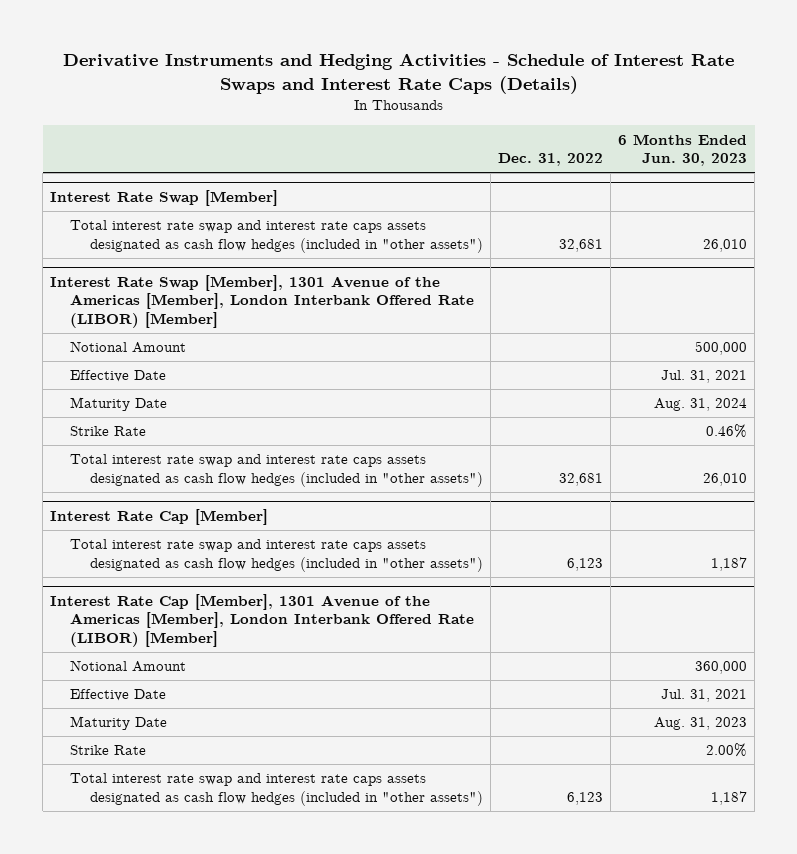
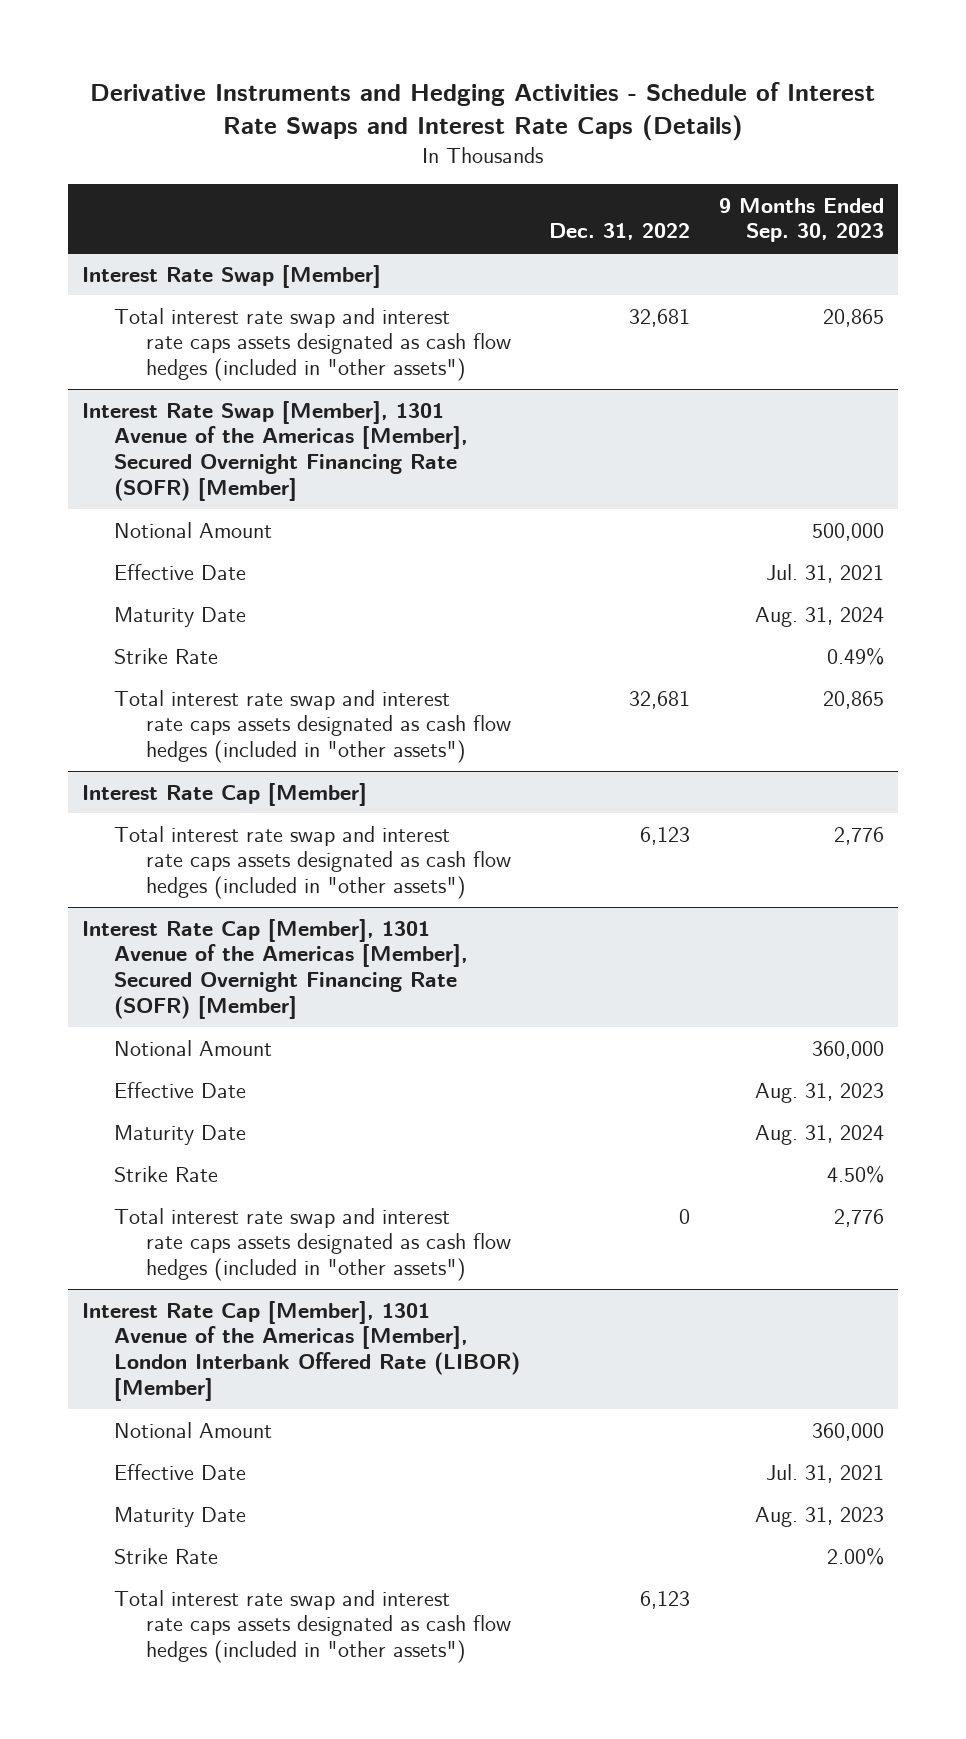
[617,133,747,167] 6 Months Ended Jun. 30, 2023 -> none
none -> [718,197,884,243] 9 Months Ended Sep. 30, 2023
[50,274,475,329] Interest Rate Swap [Member], 1301 Avenue of the Americas [Member], London Interbank Offered Rate (LIBOR) [Member] -> [82,400,469,502] Interest Rate Swap [Member], 1301 Avenue of the Americas [Member], Secured Overnight Financing Rate (SOFR) [Member]
none -> [82,918,469,1020] Interest Rate Cap [Member], 1301 Avenue of the Americas [Member], Secured Overnight Financing Rate (SOFR) [Member]
none -> [114,1039,273,1056] Notional Amount
none -> [114,1081,247,1098] Effective Date
none -> [114,1124,247,1145] Maturity Date
none -> [114,1165,219,1182] Strike Rate
none -> [114,1207,511,1282] Total interest rate swap and interest rate caps assets designated as cash flow hedges (included in "other assets")

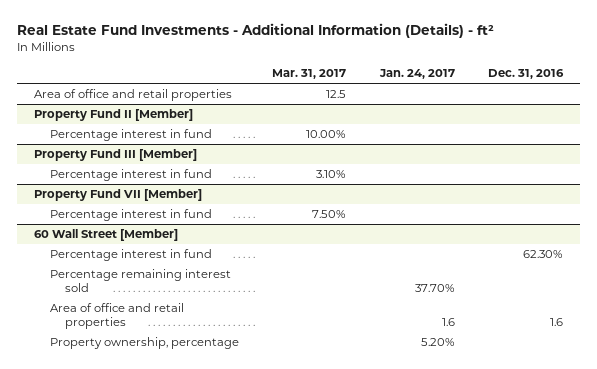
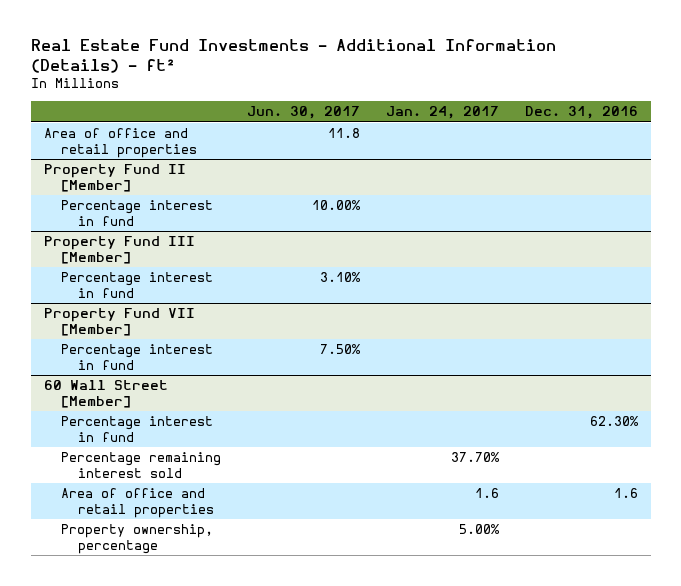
[272,69,347,80] Mar. 31, 2017 -> none
none -> [246,106,360,120] Jun. 30, 2017
[420,338,455,347] 5.20% -> [458,524,500,535] 5.00%

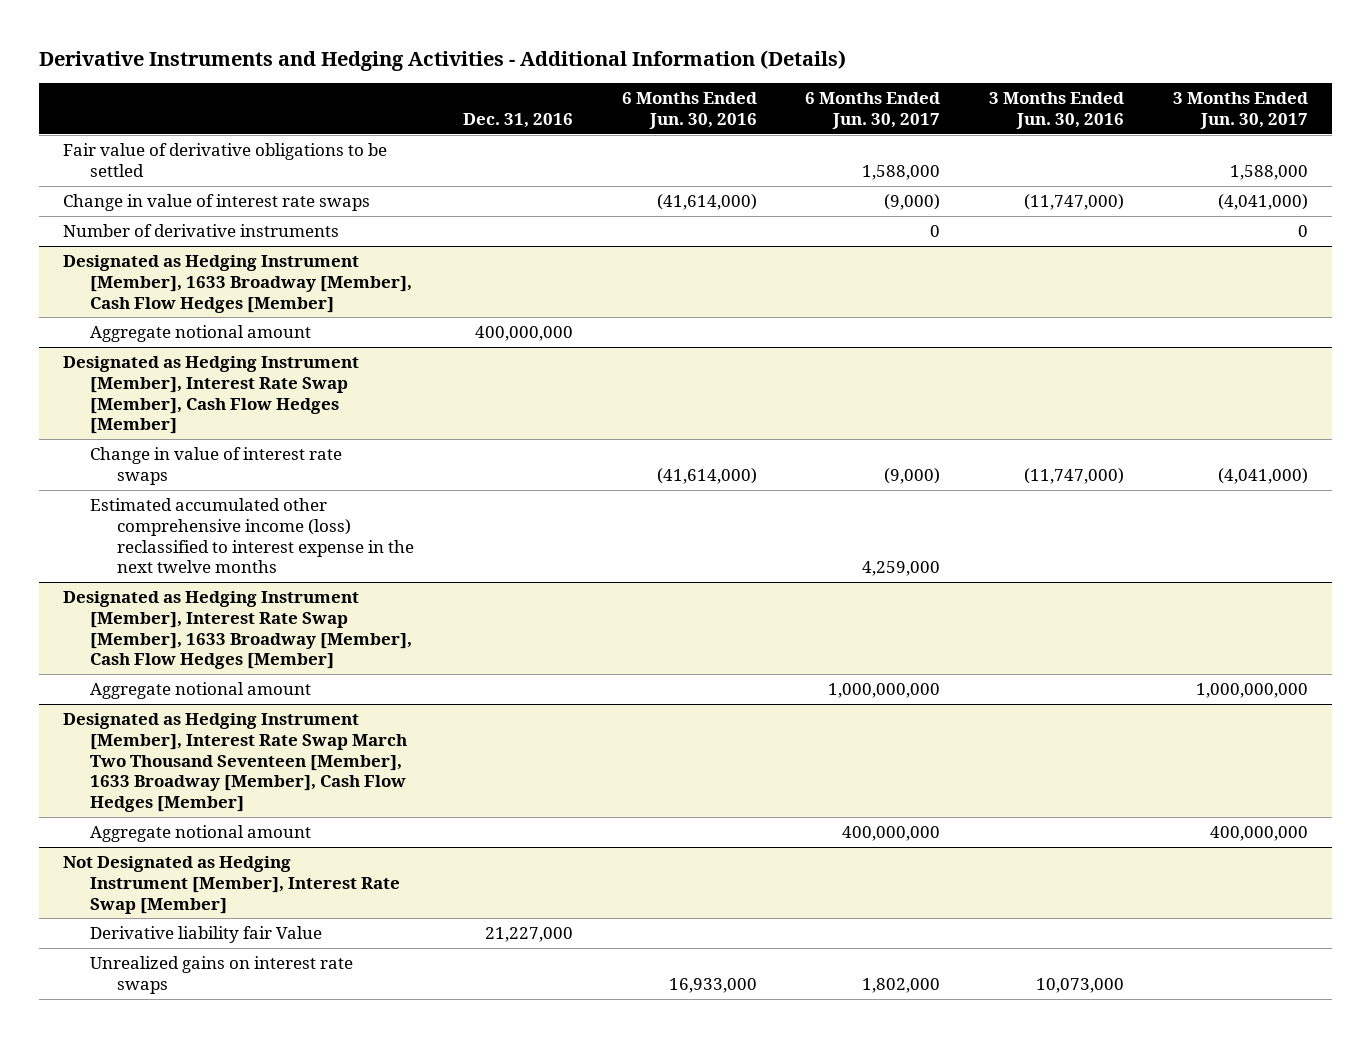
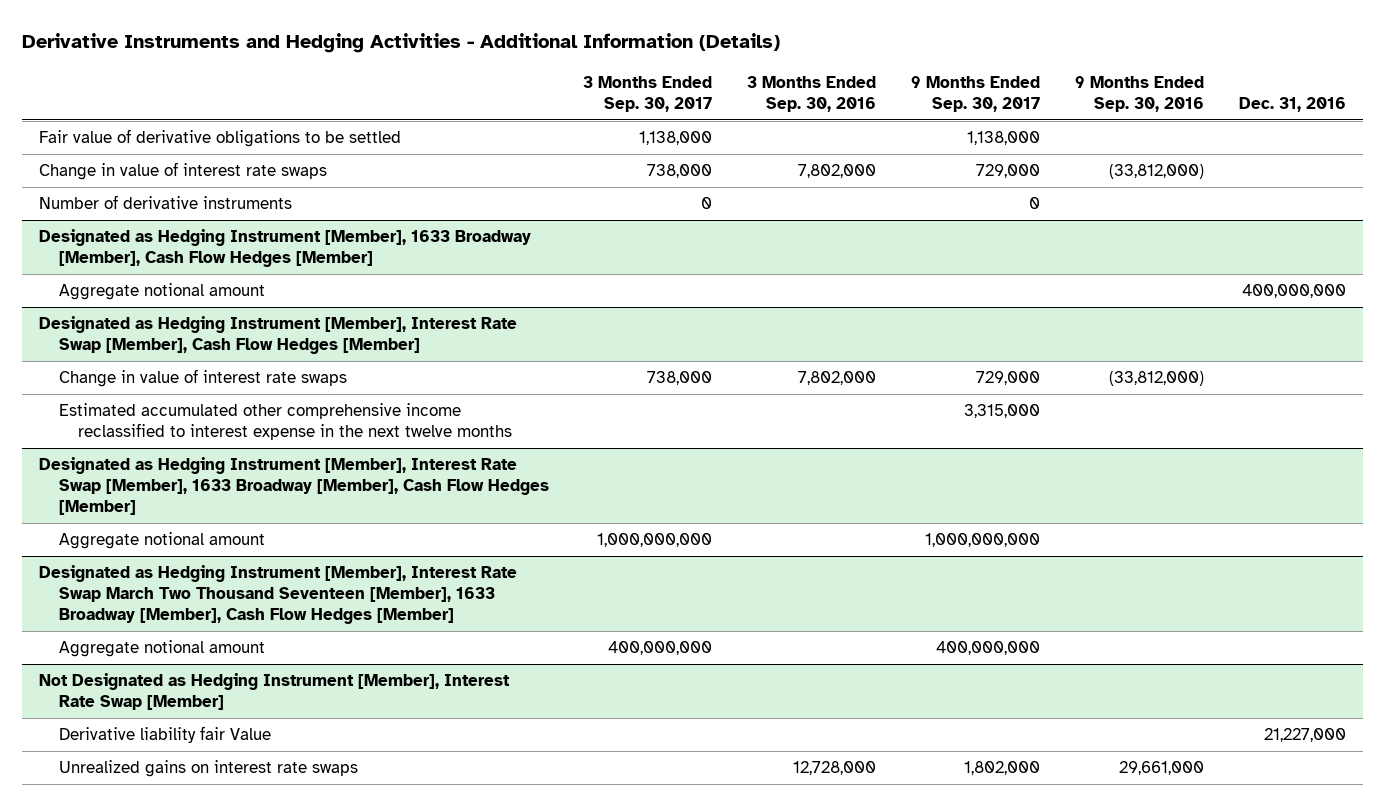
[621,92,757,129] 6 Months Ended Jun. 30, 2016 -> none
[805,92,941,129] 6 Months Ended Jun. 30, 2017 -> none
[989,92,1125,129] 3 Months Ended Jun. 30, 2016 -> none
[1172,92,1308,129] 3 Months Ended Jun. 30, 2017 -> none
none -> [583,75,713,112] 3 Months Ended Sep. 30, 2017
none -> [747,75,877,112] 3 Months Ended Sep. 30, 2016
none -> [911,75,1041,112] 9 Months Ended Sep. 30, 2017
none -> [1075,75,1205,112] 9 Months Ended Sep. 30, 2016
[90,498,415,574] Estimated accumulated other comprehensive income (loss) reclassified to interest expense in the next twelve months -> [58,403,512,441] Estimated accumulated other comprehensive income reclassified to interest expense in the next twelve months

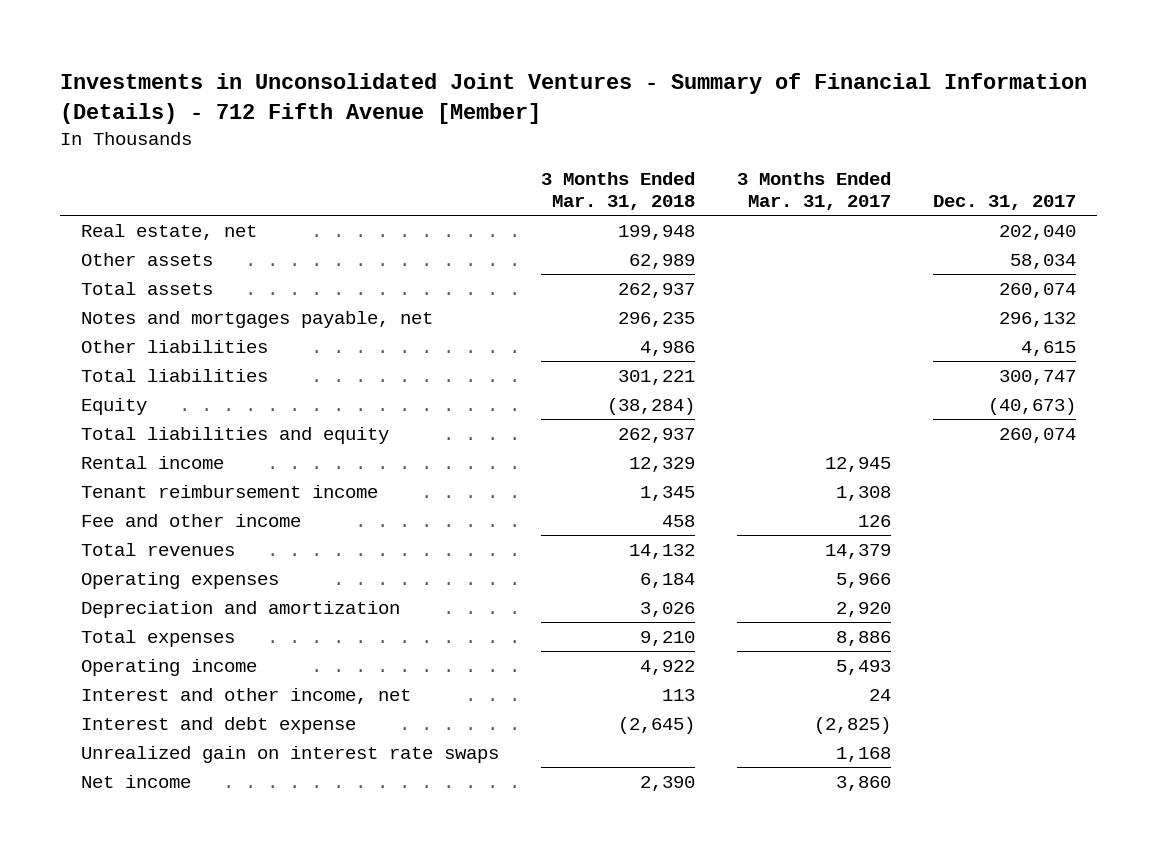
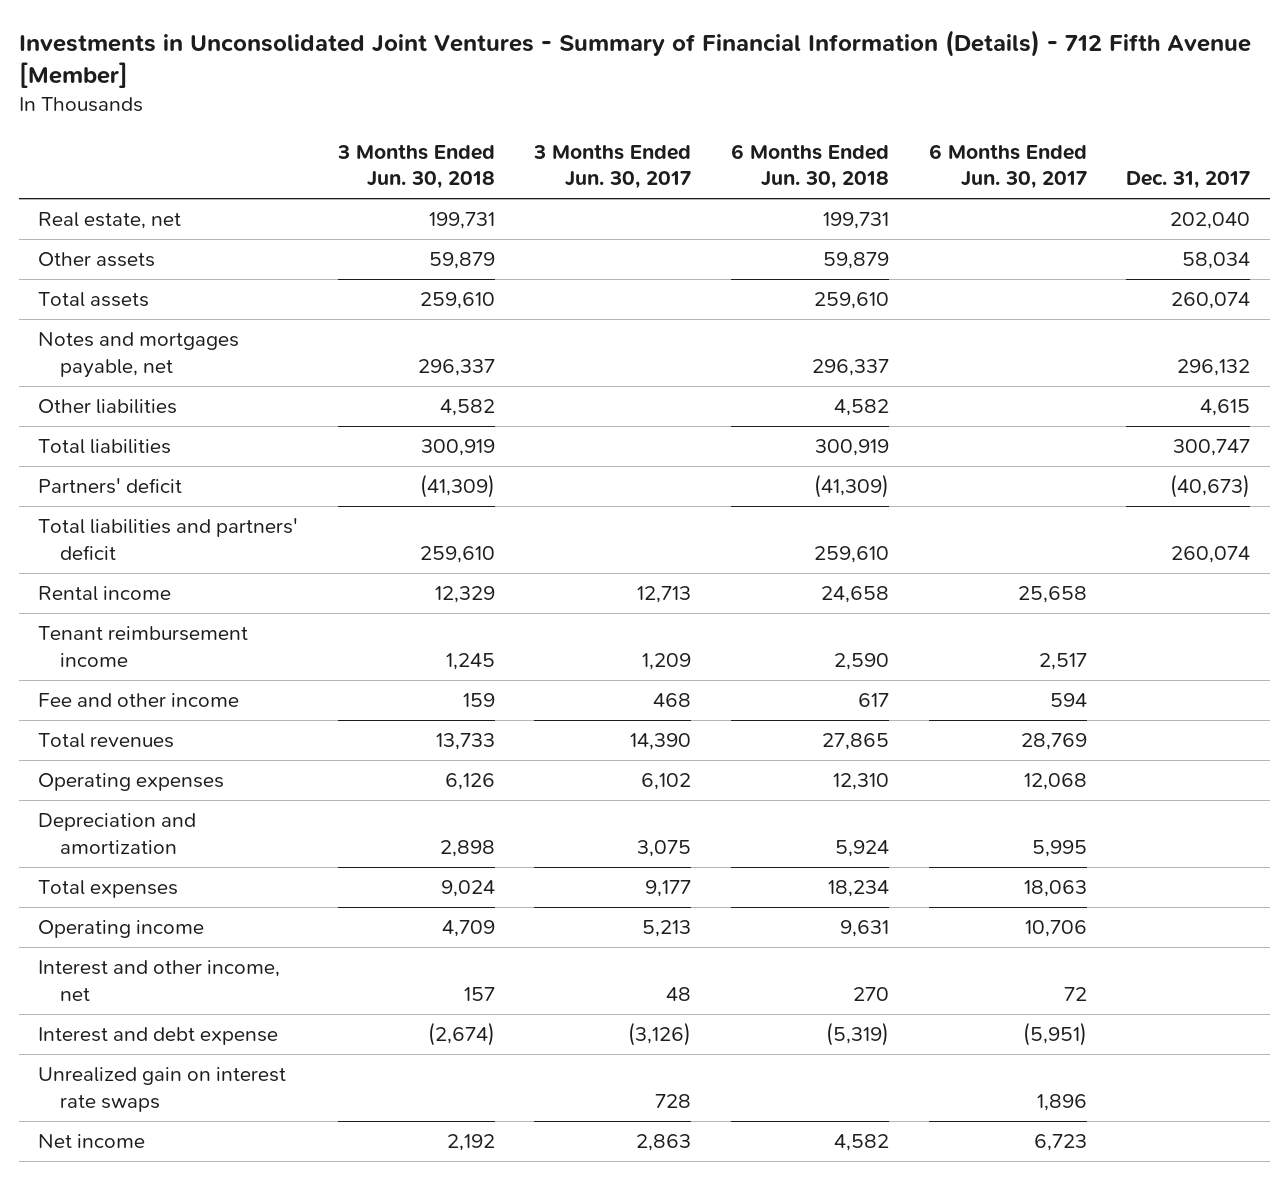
[540,171,695,211] 3 Months Ended Mar. 31, 2018 -> none
[736,171,891,211] 3 Months Ended Mar. 31, 2017 -> none
none -> [336,144,495,190] 3 Months Ended Jun. 30, 2018
none -> [533,144,692,190] 3 Months Ended Jun. 30, 2017
none -> [730,144,889,190] 6 Months Ended Jun. 30, 2018
none -> [928,144,1087,190] 6 Months Ended Jun. 30, 2017
[80,397,147,415] Equity -> [38,478,183,495] Partners' deficit
[80,426,389,444] Total liabilities and equity -> [38,518,299,560] Total liabilities and partners' deficit

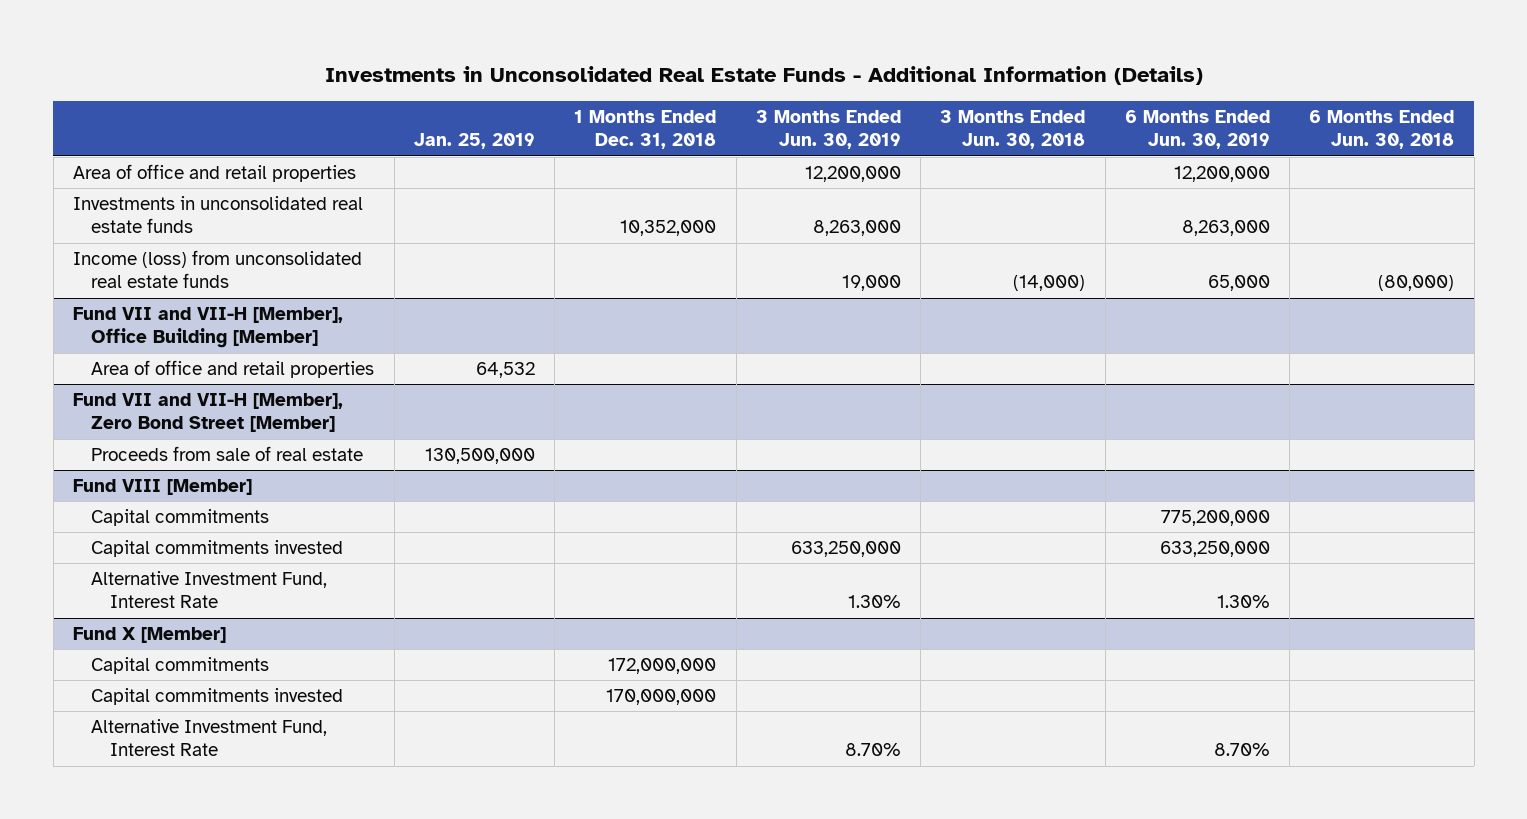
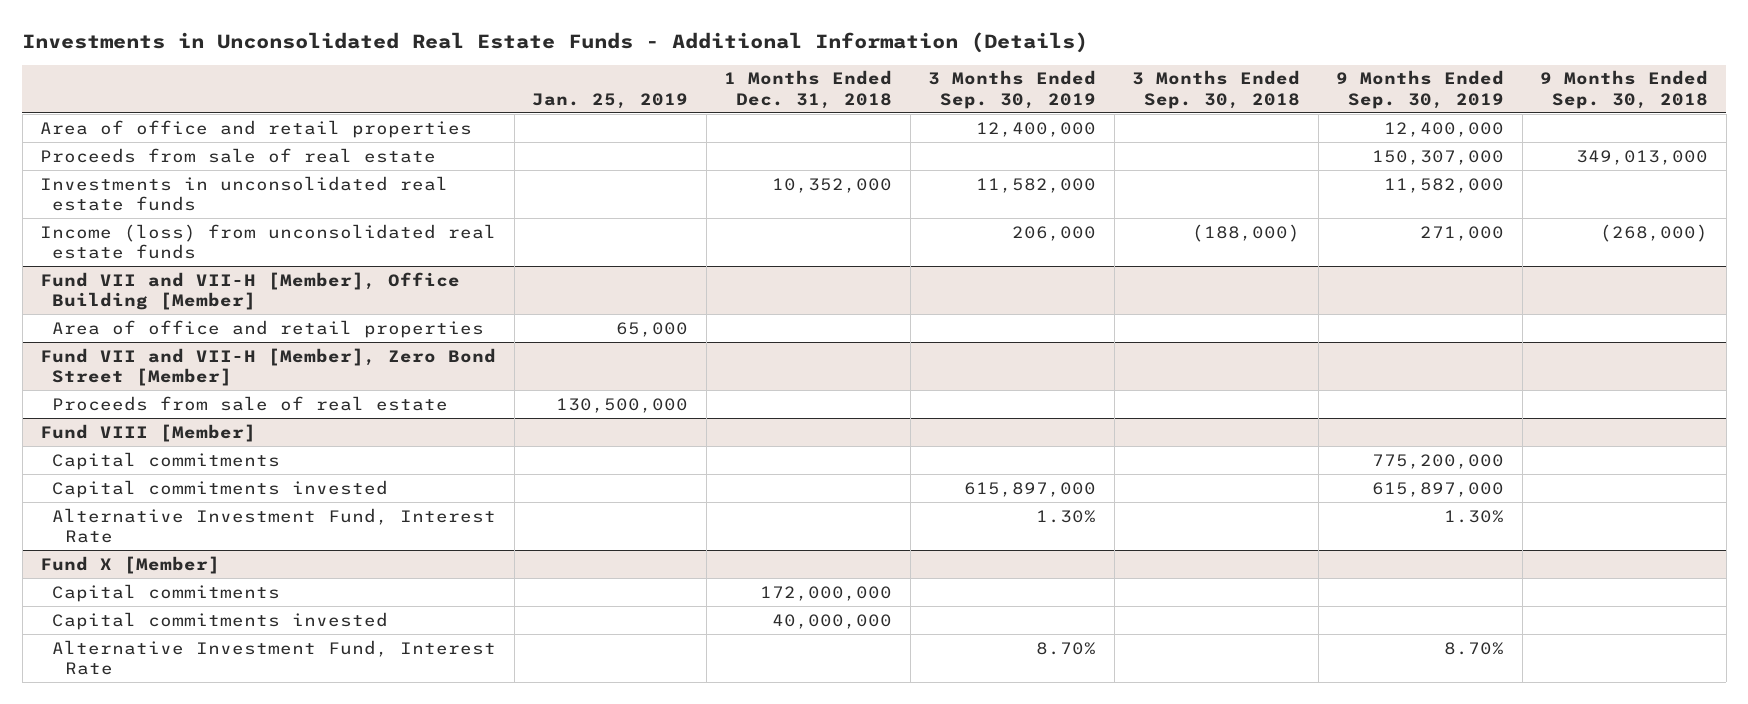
[755,109,901,150] 3 Months Ended Jun. 30, 2019 -> none
[940,109,1086,150] 3 Months Ended Jun. 30, 2018 -> none
[1124,109,1270,150] 6 Months Ended Jun. 30, 2019 -> none
[1309,109,1455,150] 6 Months Ended Jun. 30, 2018 -> none
none -> [928,70,1097,109] 3 Months Ended Sep. 30, 2019
none -> [1132,70,1301,109] 3 Months Ended Sep. 30, 2018
none -> [1336,70,1505,109] 9 Months Ended Sep. 30, 2019
none -> [1540,70,1709,109] 9 Months Ended Sep. 30, 2018
none -> [40,147,437,163] Proceeds from sale of real estate
[475,362,535,379] 64,532 -> [616,321,689,337] 65,000
[606,689,717,706] 170,000,000 -> [772,613,893,629] 40,000,000

